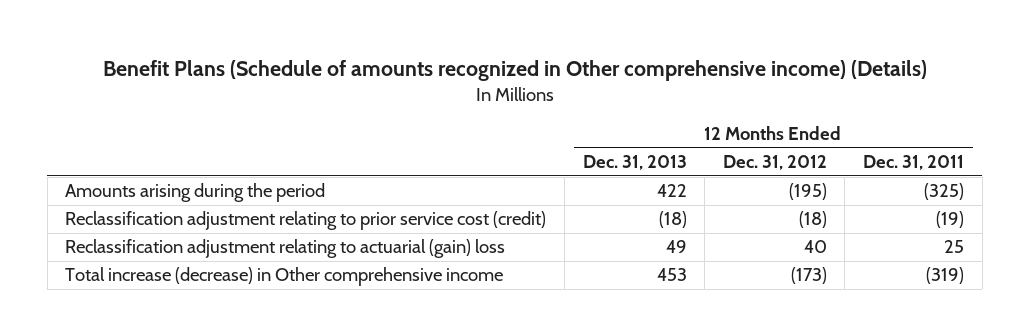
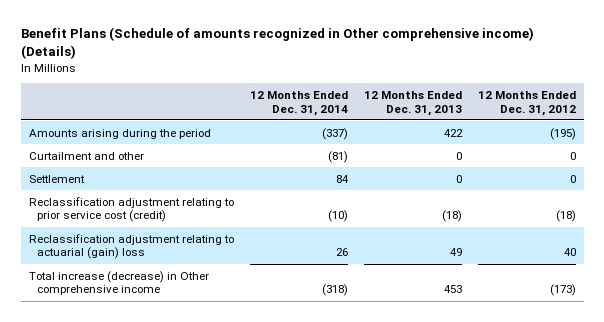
[863,155,965,171] Dec. 31, 2011 -> none
none -> [249,90,348,116] 12 Months Ended Dec. 31, 2014
none -> [28,151,144,160] Curtailment and other
none -> [28,174,85,183] Settlement

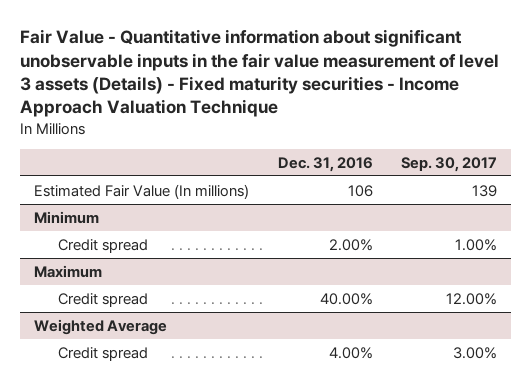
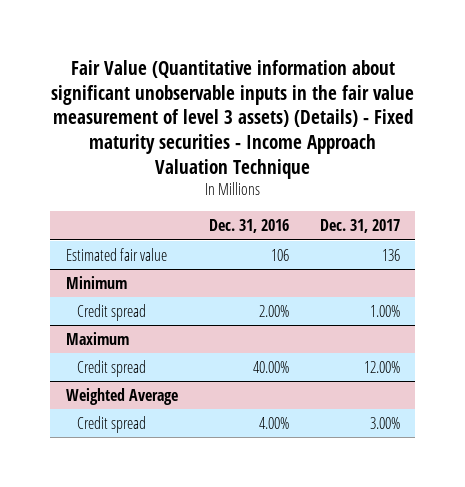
[20,29,500,118] Fair Value - Quantitative information about significant unobservable inputs in the fair value measurement of level 3 assets (Details) - Fixed maturity securities - Income Approach Valuation Technique -> [50,59,414,179] Fair Value (Quantitative information about significant unobservable inputs in the fair value measurement of level 3 assets) (Details) - Fixed maturity securities - Income Approach Valuation Technique
[400,156,497,172] Sep. 30, 2017 -> none
none -> [319,219,400,234] Dec. 31, 2017
[34,183,250,199] Estimated Fair Value (In millions) -> [65,247,167,261] Estimated fair value

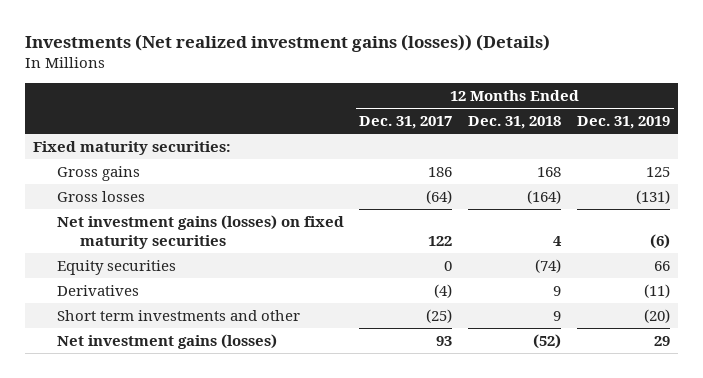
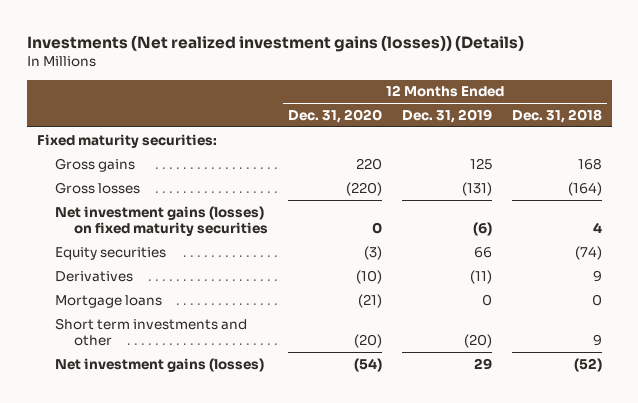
[359,116,453,130] Dec. 31, 2017 -> none
none -> [288,108,383,123] Dec. 31, 2020
none -> [55,294,163,308] Mortgage loans

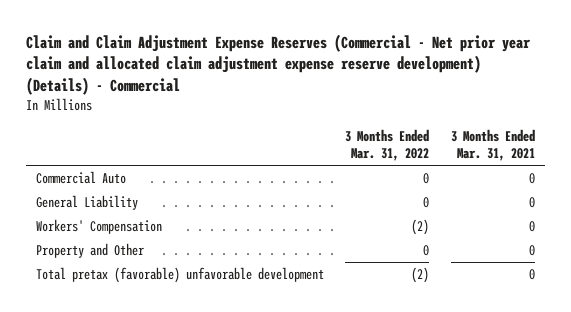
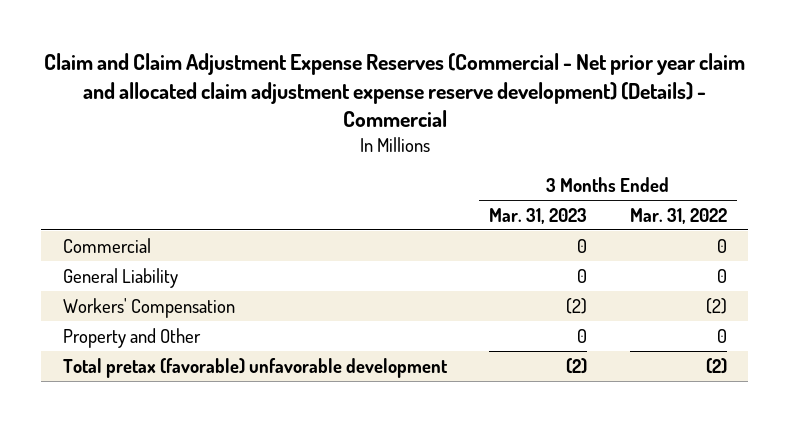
[450,128,535,161] 3 Months Ended Mar. 31, 2021 -> none
none -> [489,207,588,224] Mar. 31, 2023
[36,171,127,185] Commercial Auto -> [62,237,151,253] Commercial

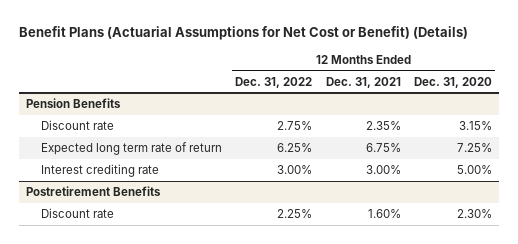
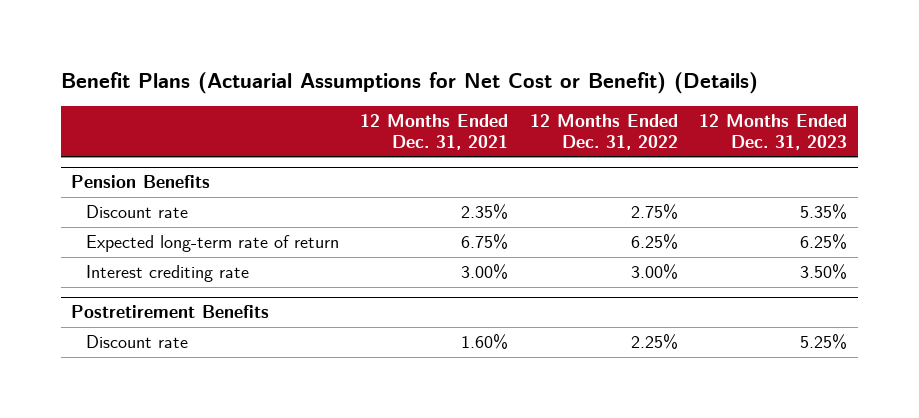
[414,76,493,88] Dec. 31, 2020 -> none
none -> [699,114,848,150] 12 Months Ended Dec. 31, 2023
[41,142,223,156] Expected long term rate of return -> [85,235,339,253] Expected long-term rate of return

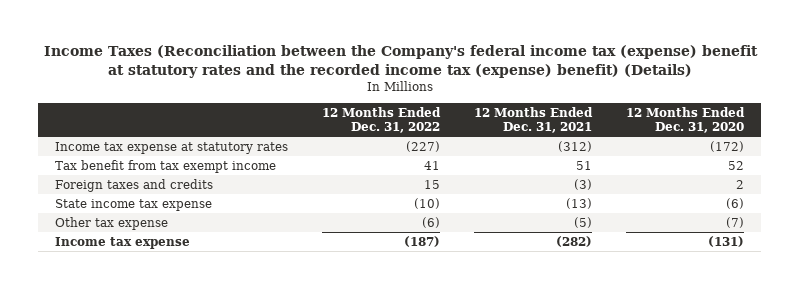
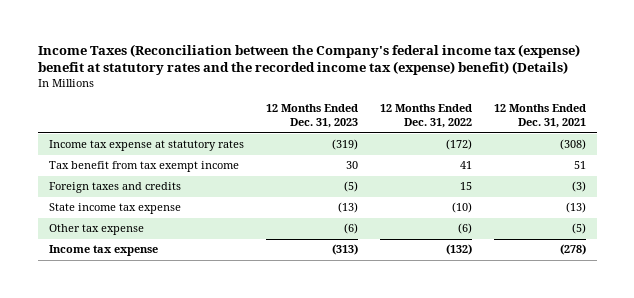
[626,106,746,134] 12 Months Ended Dec. 31, 2020 -> none
none -> [265,104,358,129] 12 Months Ended Dec. 31, 2023
[406,140,441,152] (227) -> [445,139,472,151] (172)
[558,140,593,152] (312) -> [559,139,586,151] (308)
[404,235,441,247] (187) -> [445,244,472,256] (132)
[556,235,593,247] (282) -> [559,244,586,256] (278)

